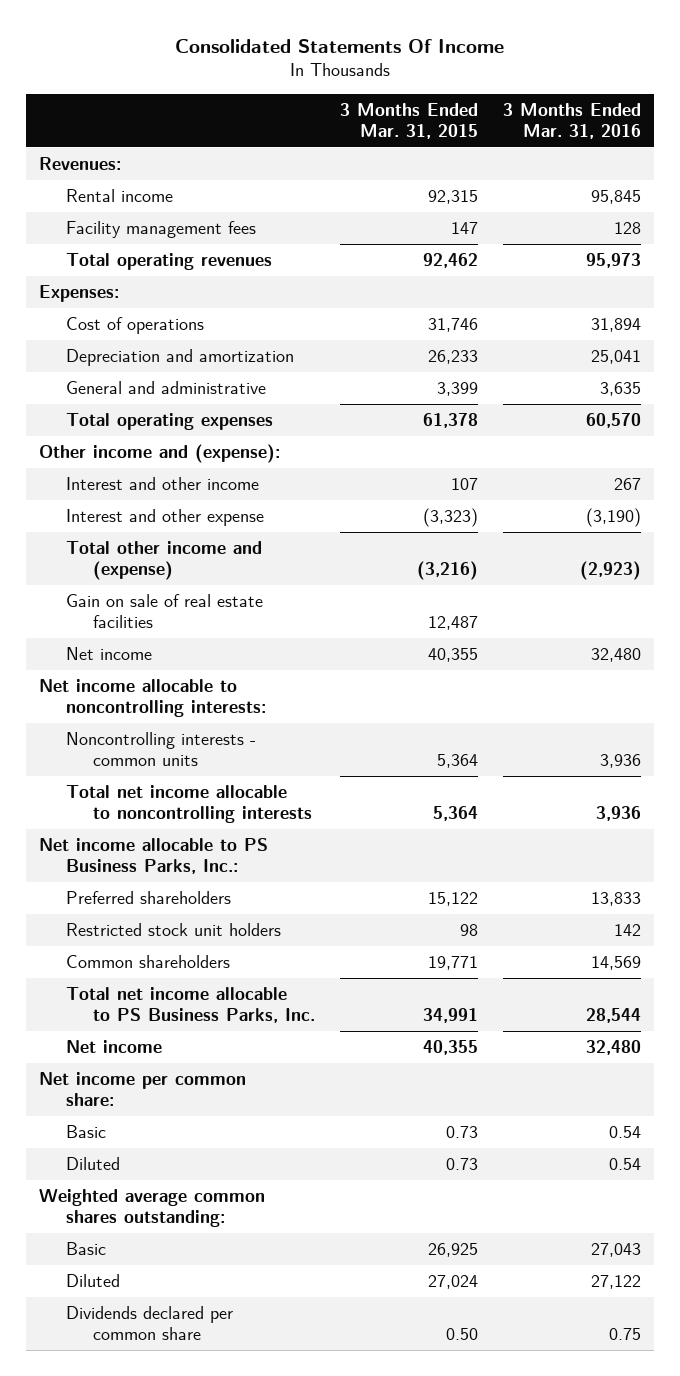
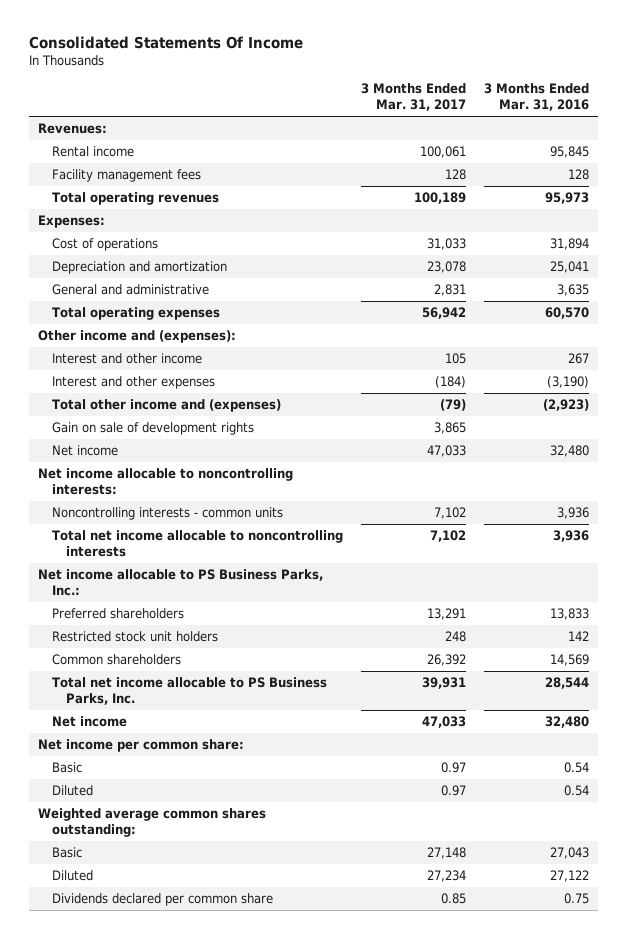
[340,103,479,139] 3 Months Ended Mar. 31, 2015 -> none
none -> [360,83,466,112] 3 Months Ended Mar. 31, 2017
[38,444,280,464] Other income and (expense): -> [37,330,236,344] Other income and (expenses):
[65,594,263,628] Gain on sale of real estate facilities -> none
[65,509,264,527] Interest and other expense -> [51,376,215,390] Interest and other expenses
[65,541,262,580] Total other income and (expense) -> [51,399,281,413] Total other income and (expenses)
none -> [51,422,254,436] Gain on sale of development rights

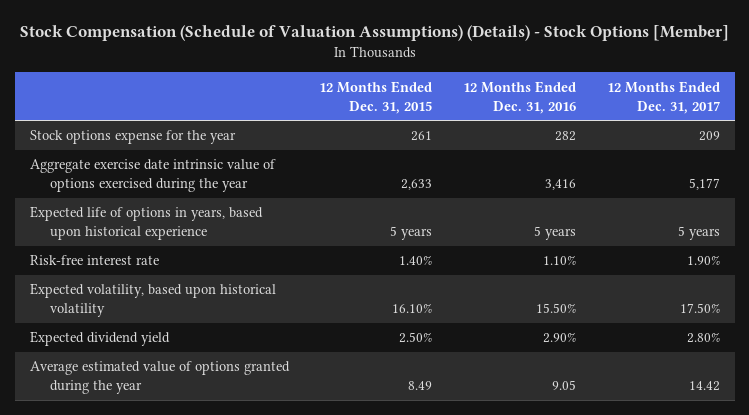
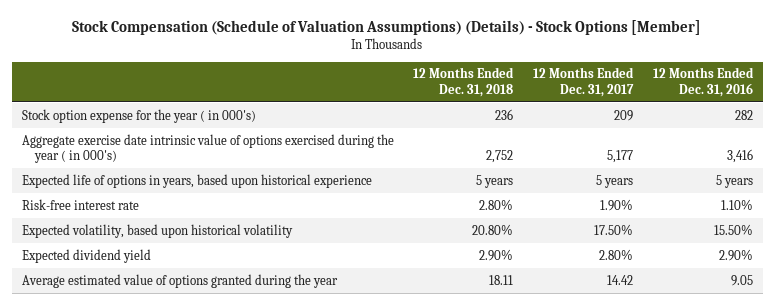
[319,80,433,114] 12 Months Ended Dec. 31, 2015 -> none
none -> [413,67,515,97] 12 Months Ended Dec. 31, 2018
[29,130,236,145] Stock options expense for the year -> [21,108,256,123] Stock option expense for the year ( in 000's)
[29,159,276,193] Aggregate exercise date intrinsic value of options exercised during the year -> [21,133,394,163] Aggregate exercise date intrinsic value of options exercised during the year ( in 000's)

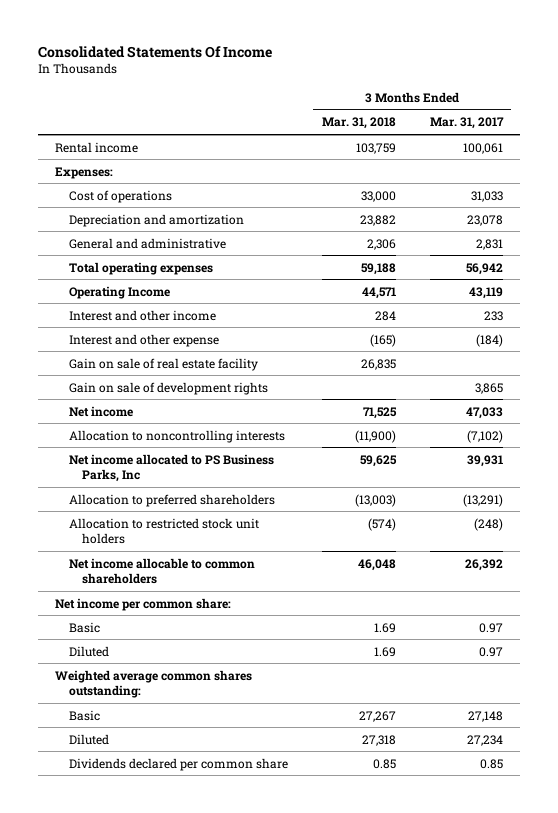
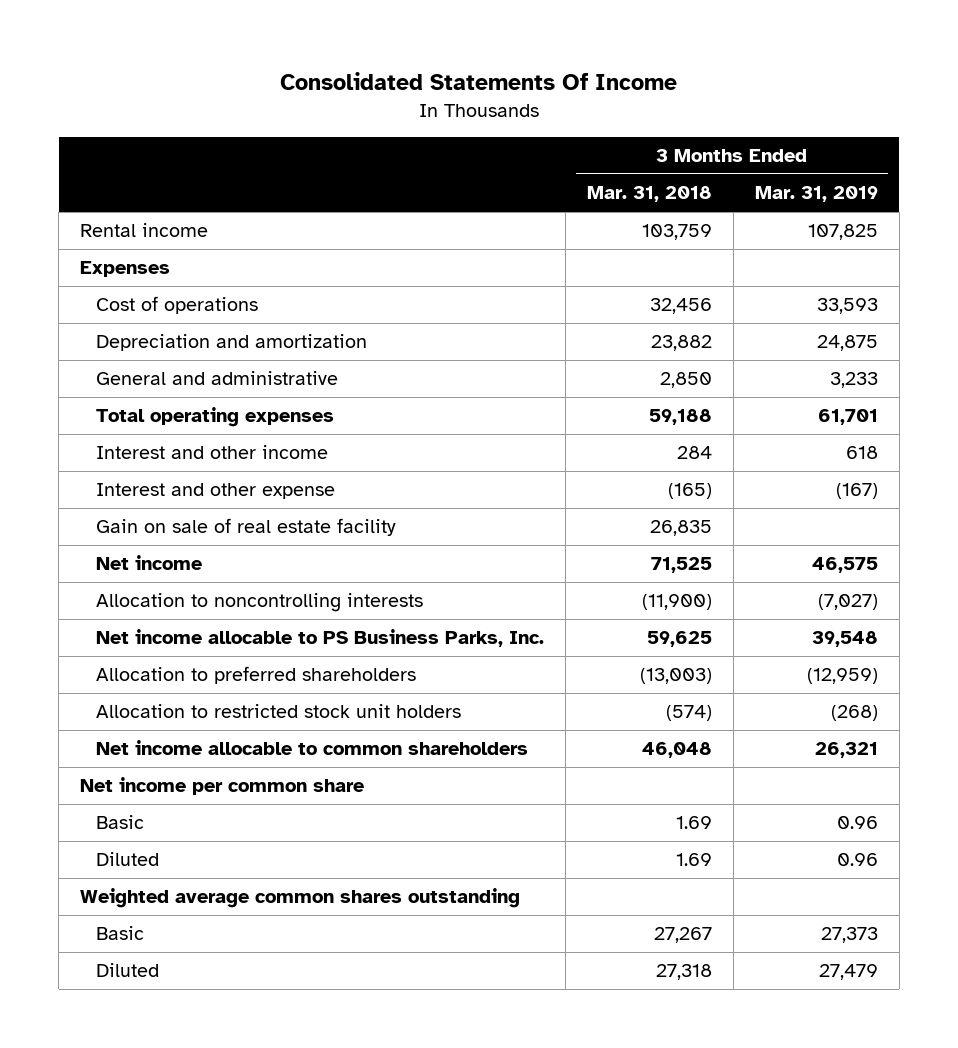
[429,117,504,130] Mar. 31, 2017 -> none
none -> [754,186,878,203] Mar. 31, 2019
[55,166,114,179] Expenses: -> [80,261,171,278] Expenses
[360,190,396,202] 33,000 -> [649,298,712,315] 32,456
[366,238,396,250] 2,306 -> [659,372,712,389] 2,850
[68,285,170,299] Operating Income -> none
[68,381,268,395] Gain on sale of development rights -> none
[68,453,274,482] Net income allocated to PS Business Parks, Inc -> [95,629,544,648] Net income allocable to PS Business Parks, Inc.
[55,597,232,611] Net income per common share: -> [80,777,365,796] Net income per common share
[55,669,253,698] Weighted average common shares outstanding: -> [80,888,521,909] Weighted average common shares outstanding
[68,757,288,771] Dividends declared per common share -> none

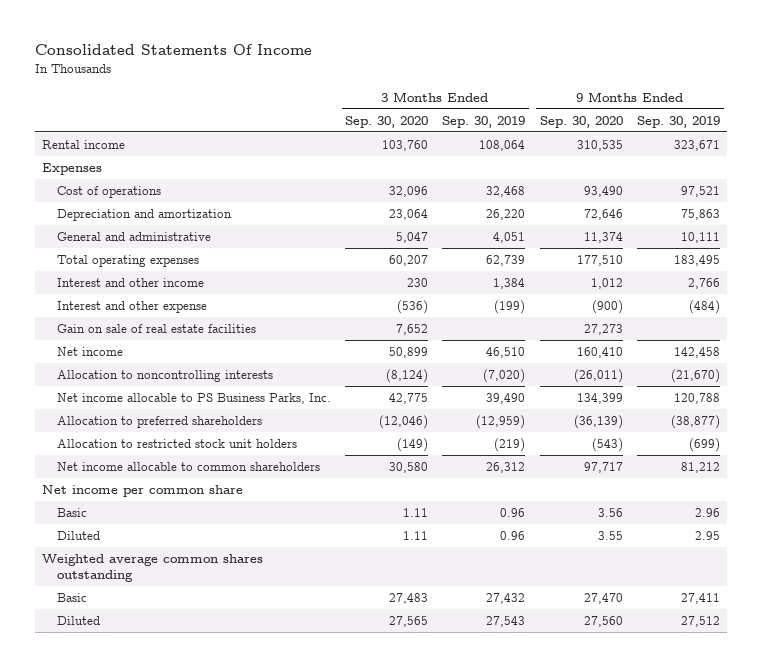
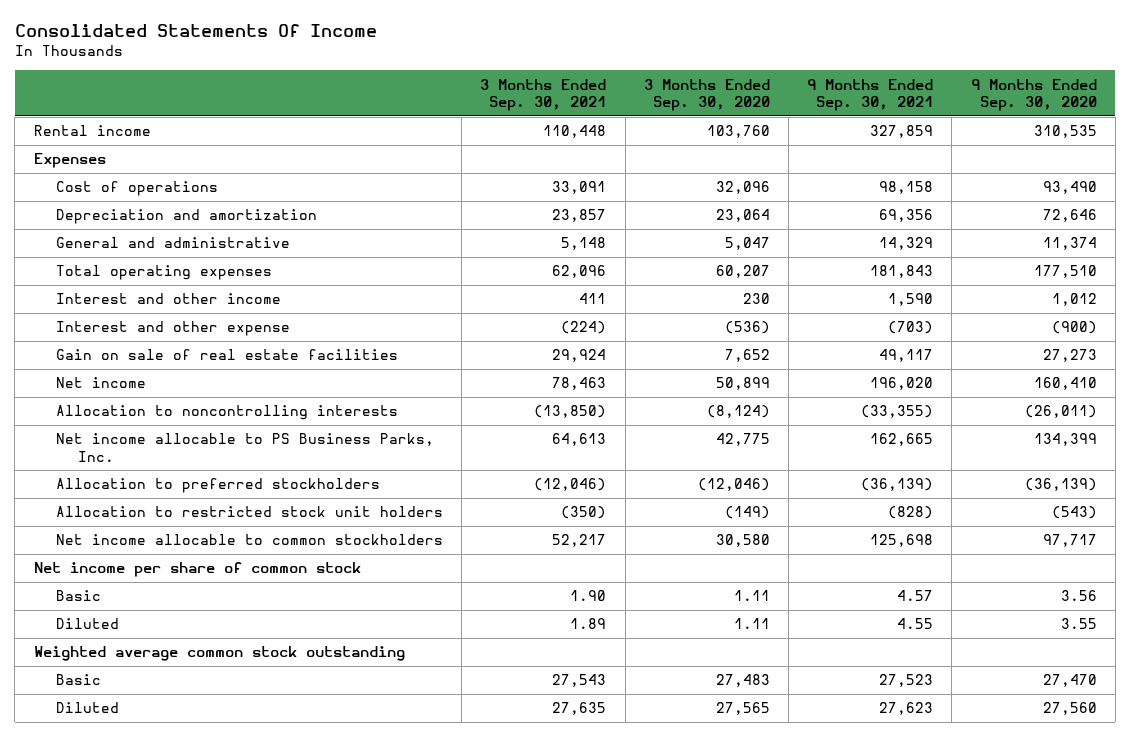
[442,115,526,128] Sep. 30, 2019 -> none
[636,115,720,128] Sep. 30, 2019 -> none
none -> [480,78,607,111] 3 Months Ended Sep. 30, 2021
none -> [807,78,934,111] 9 Months Ended Sep. 30, 2021
[56,415,262,428] Allocation to preferred shareholders -> [55,478,380,494] Allocation to preferred stockholders
[56,461,320,471] Net income allocable to common shareholders -> [55,534,443,546] Net income allocable to common stockholders
[41,484,243,497] Net income per common share -> [33,562,361,578] Net income per share of common stock
[41,553,263,583] Weighted average common shares outstanding -> [33,646,405,662] Weighted average common stock outstanding

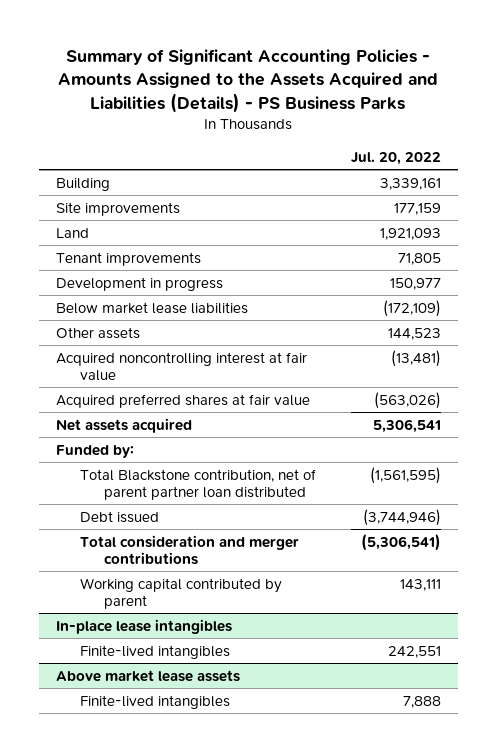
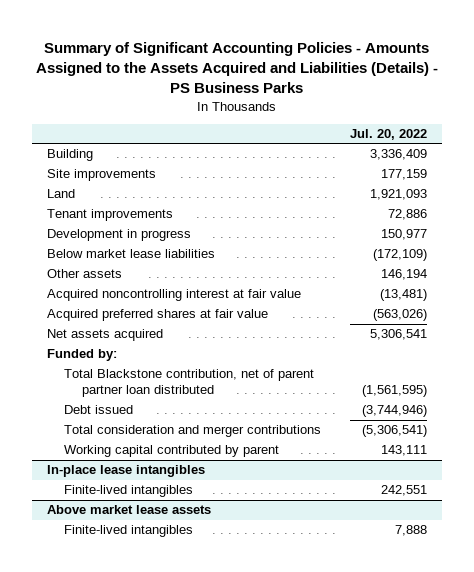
[379,177,441,190] 3,339,161 -> [370,149,428,161] 3,336,409
[397,252,441,265] 71,805 -> [388,209,428,221] 72,886
[387,327,441,340] 144,523 -> [381,269,428,281] 146,194

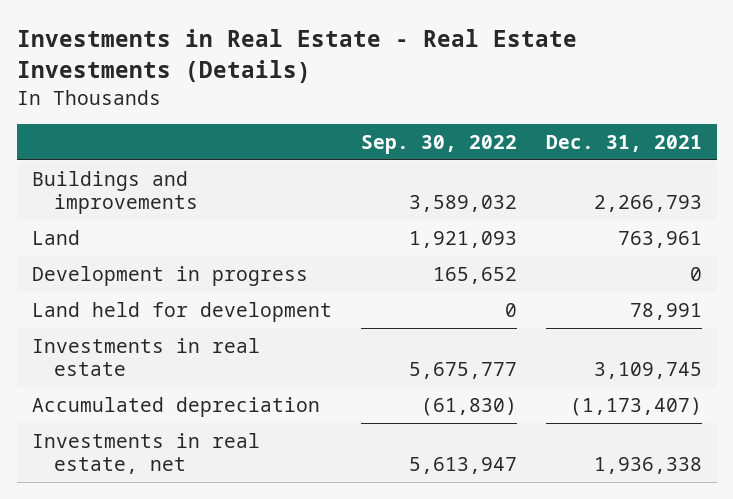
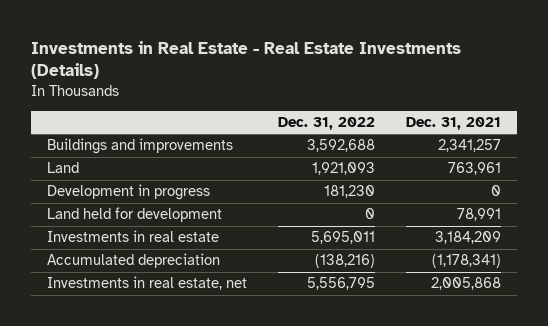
[360,135,517,155] Sep. 30, 2022 -> none
none -> [278,116,376,130] Dec. 31, 2022
[593,195,702,213] 2,266,793 -> [438,139,502,153] 2,341,257
[593,362,702,380] 3,109,745 -> [435,231,502,245] 3,184,209
[569,396,702,416] (1,173,407) -> [432,254,502,269] (1,178,341)
[593,457,702,475] 1,936,338 -> [431,277,502,291] 2,005,868

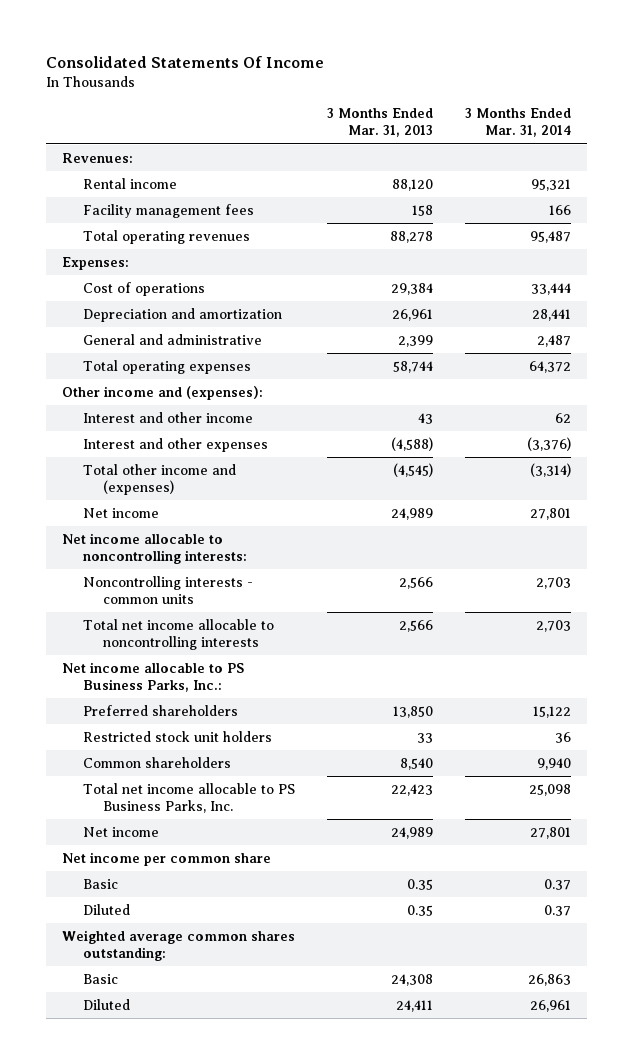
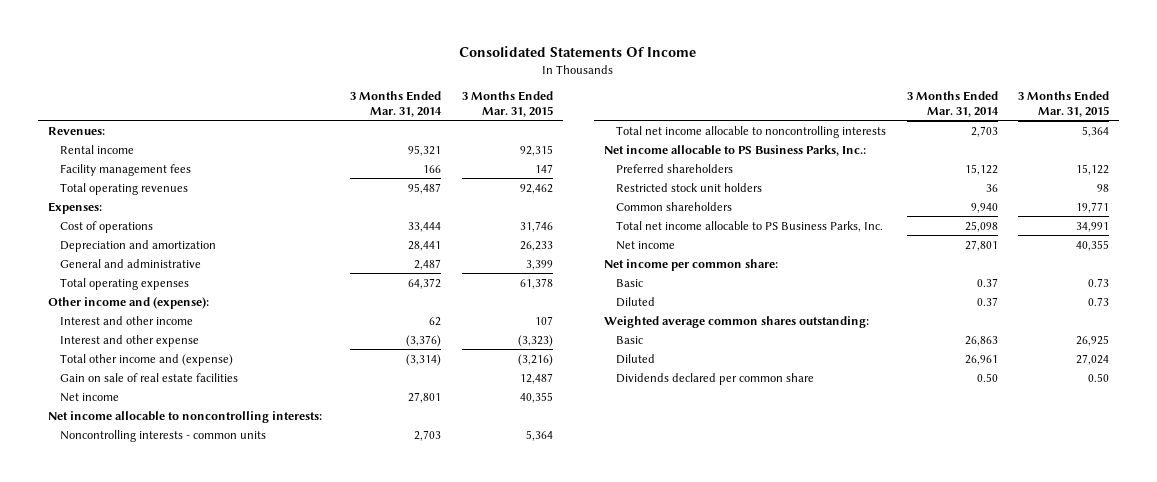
[326,108,433,138] 3 Months Ended Mar. 31, 2013 -> none
none -> [461,90,553,117] 3 Months Ended Mar. 31, 2015
[61,385,263,400] Other income and (expenses): -> [47,296,209,309] Other income and (expense):
[82,437,268,452] Interest and other expenses -> [60,334,200,347] Interest and other expense
[82,463,236,495] Total other income and (expenses) -> [60,353,234,366] Total other income and (expense)
none -> [60,372,239,382] Gain on sale of real estate facilities
[61,851,271,866] Net income per common share -> [604,258,779,271] Net income per common share:
none -> [616,372,815,385] Dividends declared per common share

